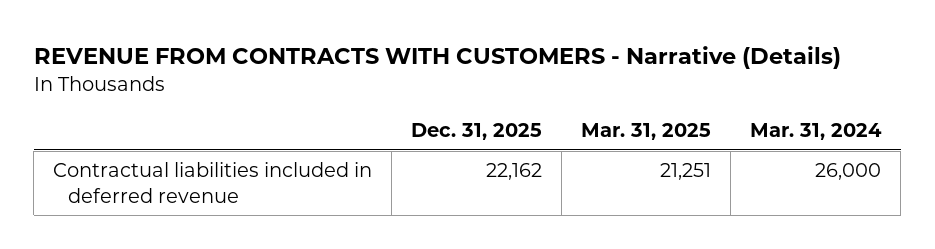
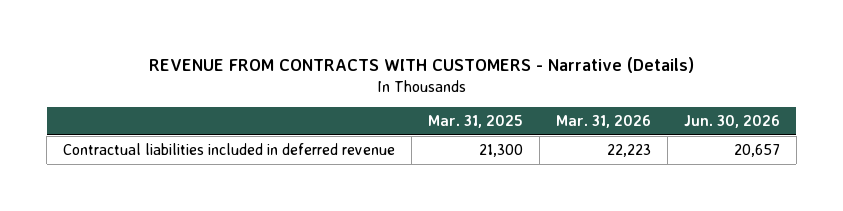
[411,123,543,141] Dec. 31, 2025 -> none
[750,123,883,141] Mar. 31, 2024 -> none
none -> [555,114,651,128] Mar. 31, 2026
none -> [683,114,780,128] Jun. 30, 2026
[660,163,712,181] 21,251 -> [479,144,524,158] 21,300

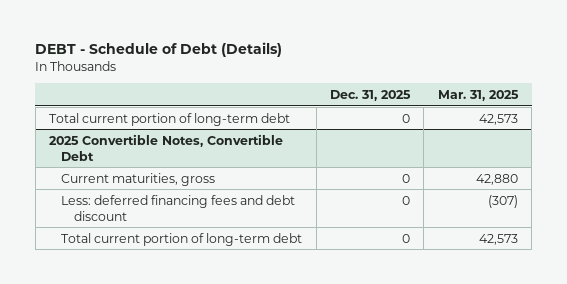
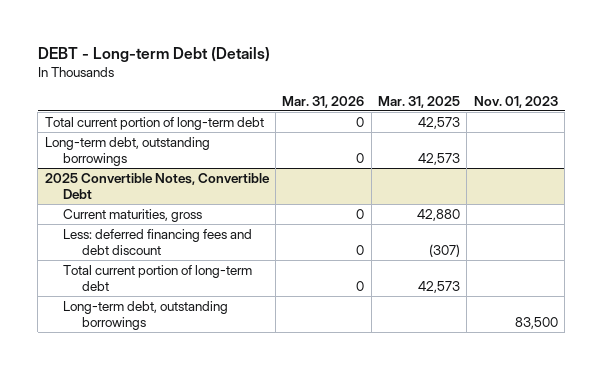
[35,42,283,58] DEBT - Schedule of Debt (Details) -> [37,46,270,62] DEBT - Long-term Debt (Details)
[329,89,411,101] Dec. 31, 2025 -> none
none -> [282,95,365,108] Mar. 31, 2026
none -> [473,95,558,108] Nov. 01, 2023
none -> [44,136,210,166] Long-term debt, outstanding borrowings
none -> [63,300,229,330] Long-term debt, outstanding borrowings

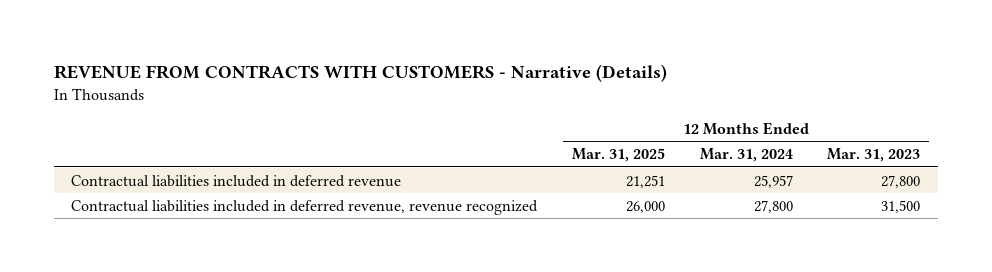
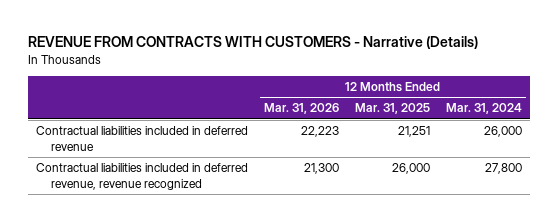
[827,148,921,163] Mar. 31, 2023 -> none
none -> [264,103,340,115] Mar. 31, 2026
[753,174,793,188] 25,957 -> [484,126,523,138] 26,000

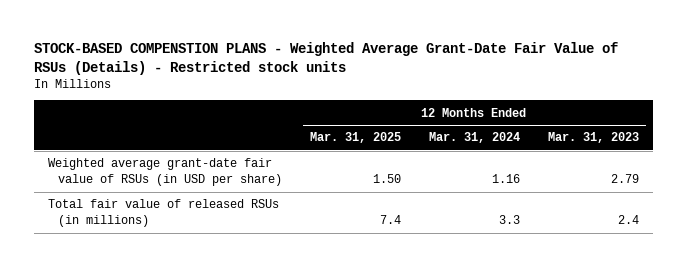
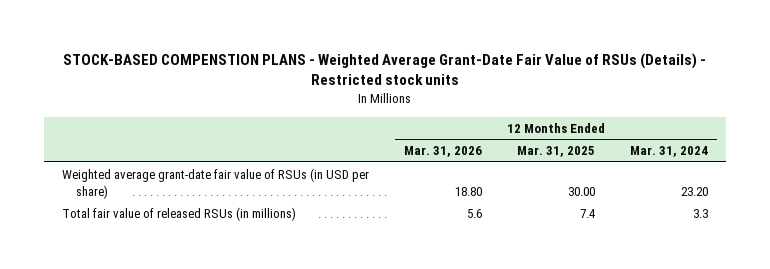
[547,132,639,144] Mar. 31, 2023 -> none
none -> [404,146,483,158] Mar. 31, 2026
[373,174,402,184] 1.50 -> [568,186,596,196] 30.00
[491,174,520,184] 1.16 -> [681,186,709,196] 23.20

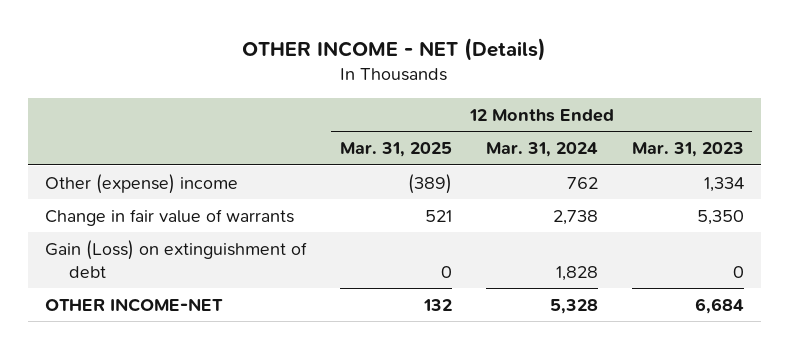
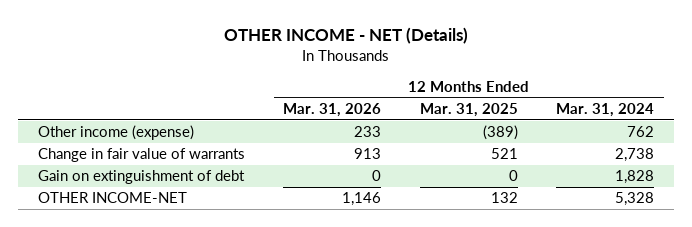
[631,142,744,158] Mar. 31, 2023 -> none
none -> [283,102,382,117] Mar. 31, 2026
[44,173,238,194] Other (expense) income -> [37,125,194,141] Other income (expense)
[44,239,307,278] Gain (Loss) on extinguishment of debt -> [37,170,245,185] Gain on extinguishment of debt

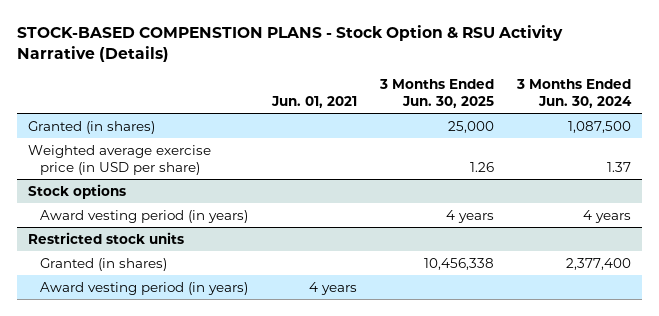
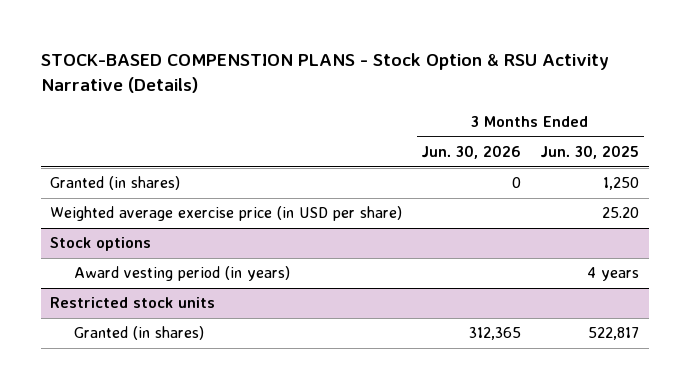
[270,96,357,109] Jun. 01, 2021 -> none
[515,78,632,109] 3 Months Ended Jun. 30, 2024 -> none
none -> [421,145,522,160] Jun. 30, 2026
[447,120,494,133] 25,000 -> [603,177,640,191] 1,250
[469,161,494,172] 1.26 -> [602,207,640,219] 25.20
[40,281,249,295] Award vesting period (in years) -> none
[423,257,494,270] 10,456,338 -> [588,327,640,341] 522,817

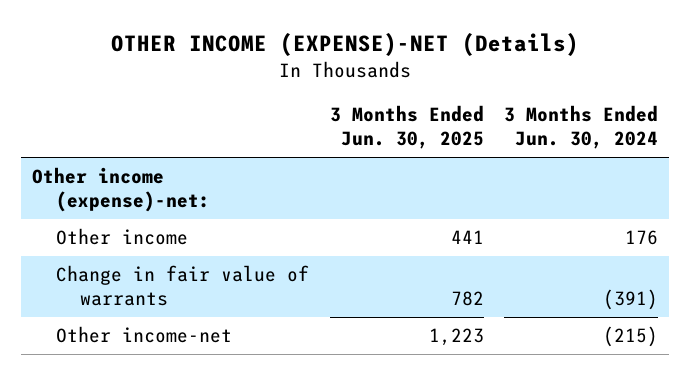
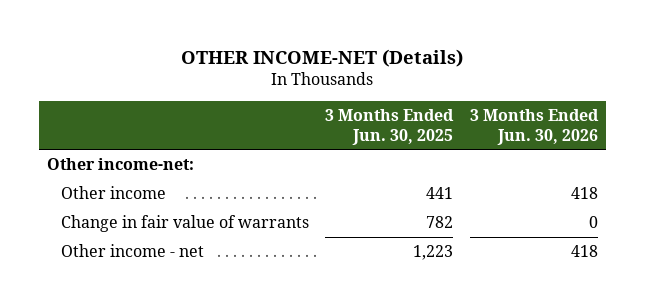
[111,33,580,57] OTHER INCOME (EXPENSE)-NET (Details) -> [181,48,464,67] OTHER INCOME-NET (Details)
[504,105,659,150] 3 Months Ended Jun. 30, 2024 -> none
none -> [469,109,599,145] 3 Months Ended Jun. 30, 2026
[31,167,210,213] Other income (expense)-net: -> [47,158,195,171] Other income-net:
[55,326,232,344] Other income-net -> [60,244,204,258] Other income - net

